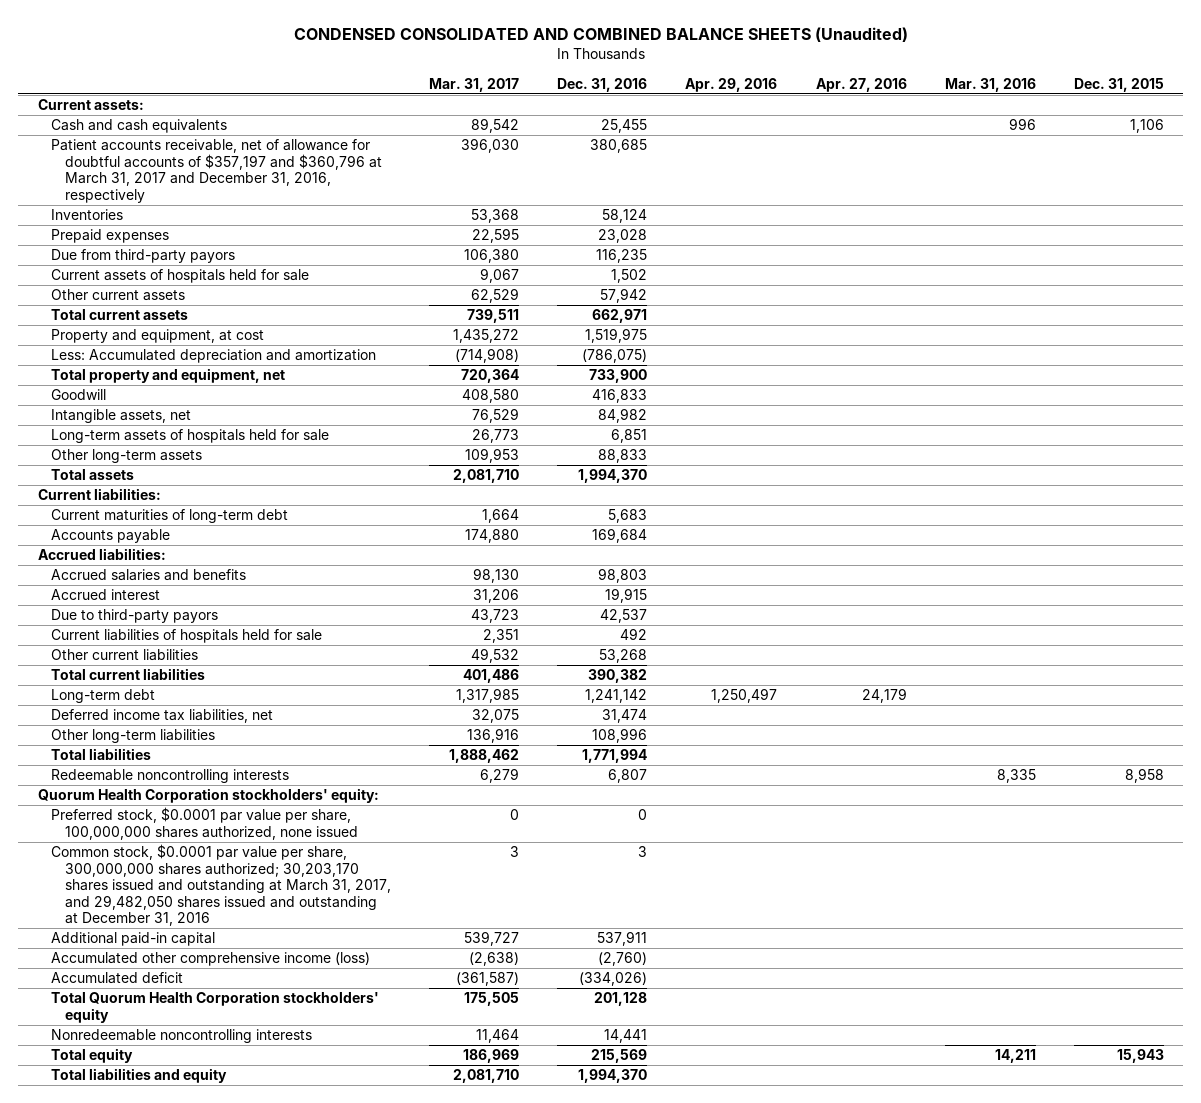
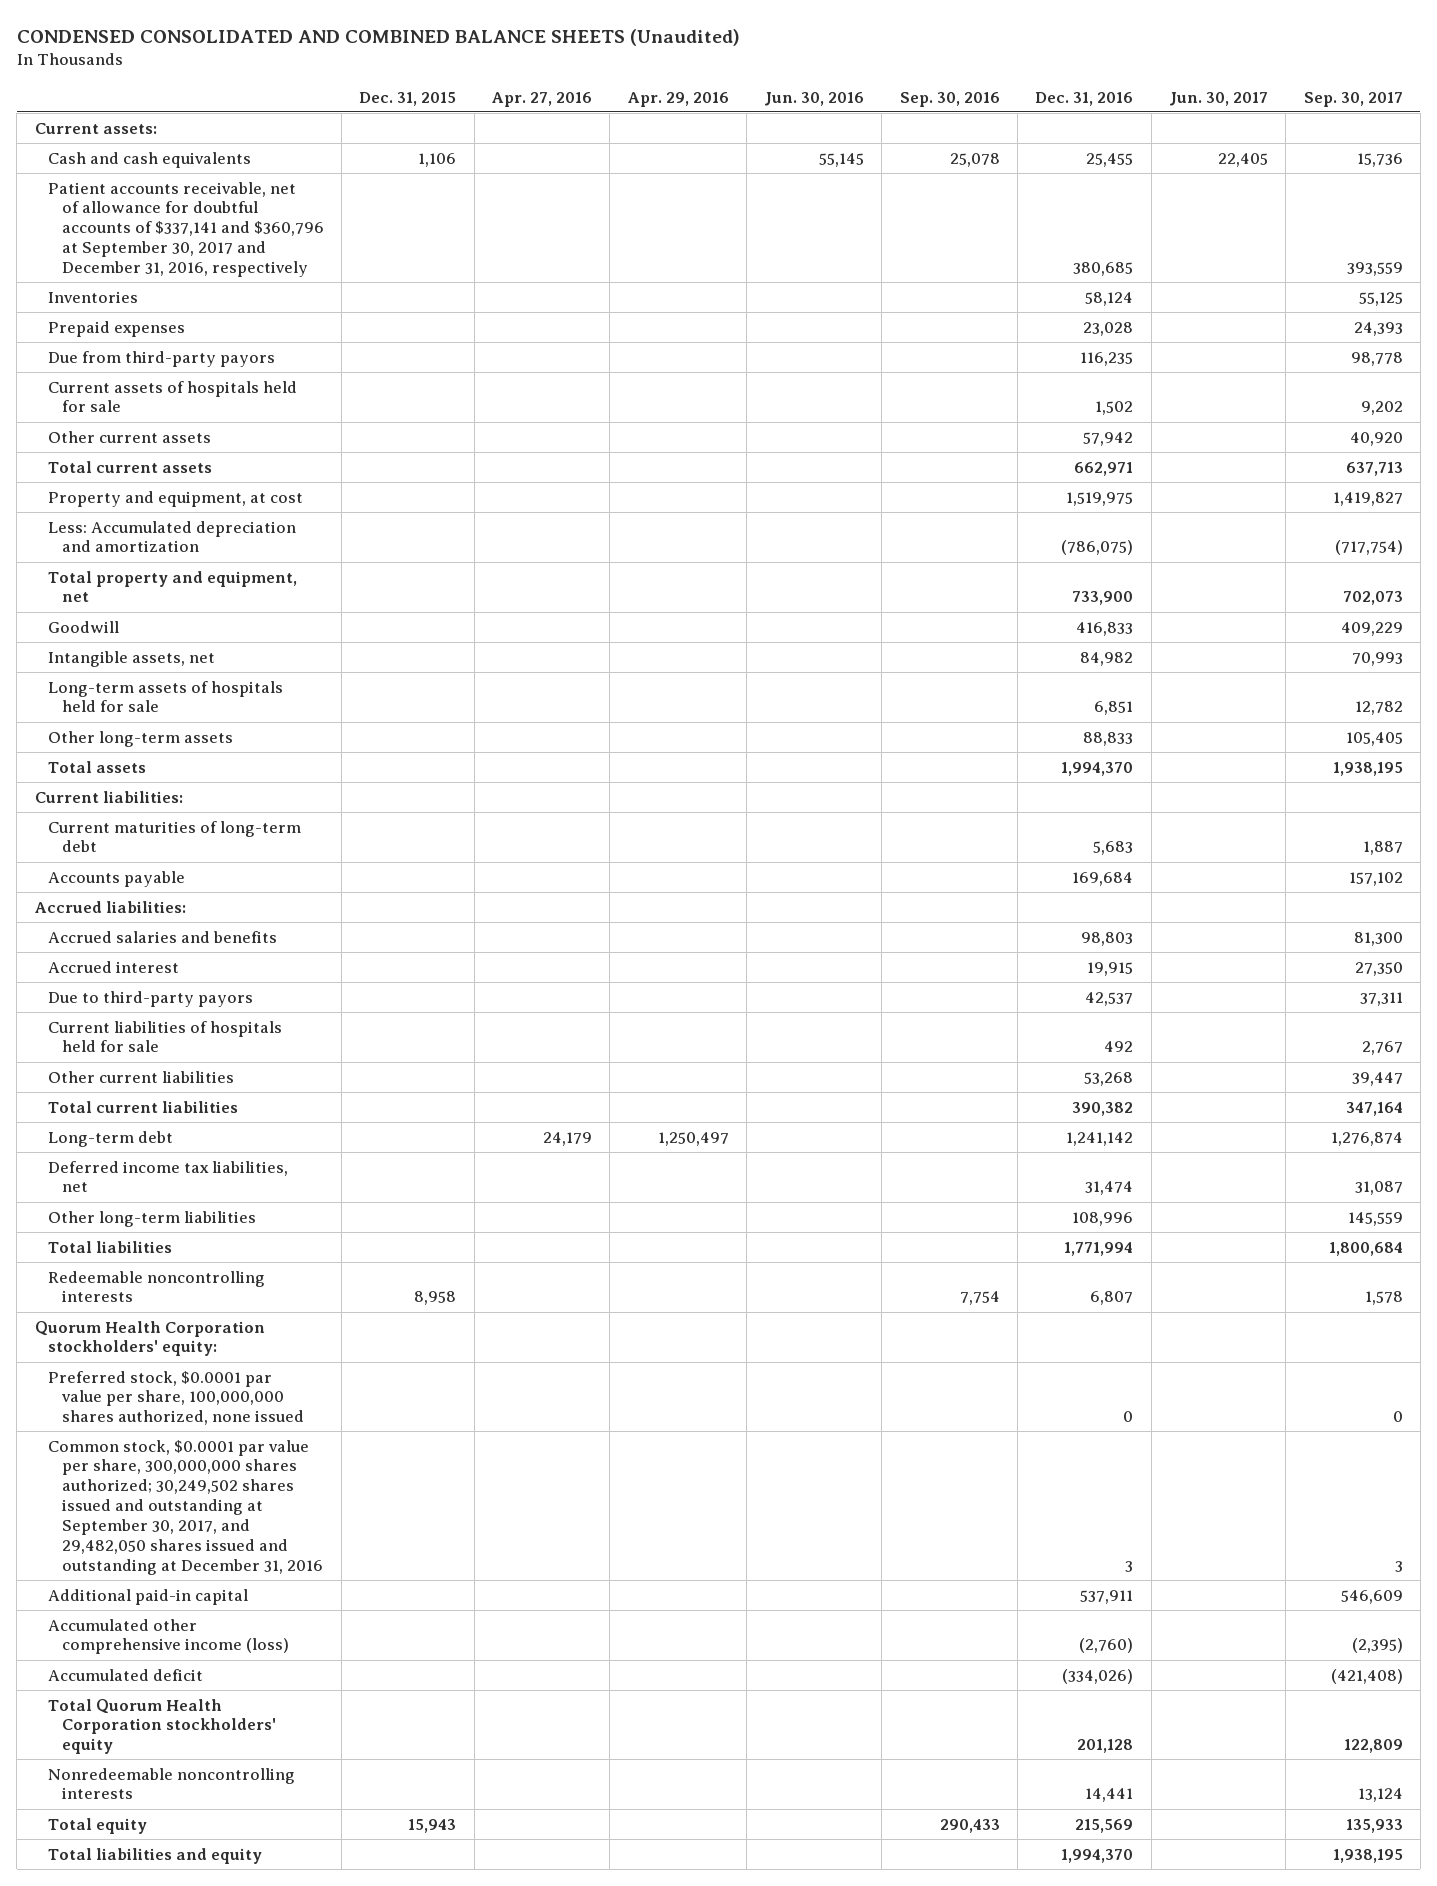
[428,77,519,92] Mar. 31, 2017 -> none
[944,77,1036,92] Mar. 31, 2016 -> none
none -> [764,91,865,106] Jun. 30, 2016
none -> [899,91,1000,107] Sep. 30, 2016
none -> [1168,91,1268,106] Jun. 30, 2017
none -> [1303,91,1403,107] Sep. 30, 2017
[51,139,382,203] Patient accounts receivable, net of allowance for doubtful accounts of $357,197 and $360,796 at March 31, 2017 and December 31, 2016, respectively -> [48,181,324,278] Patient accounts receivable, net of allowance for doubtful accounts of $337,141 and $360,796 at September 30, 2017 and December 31, 2016, respectively
[51,844,391,927] Common stock, $0.0001 par value per share, 300,000,000 shares authorized; 30,203,170 shares issued and outstanding at March 31, 2017, and 29,482,050 shares issued and outstanding at December 31, 2016 -> [48,1439,323,1576] Common stock, $0.0001 par value per share, 300,000,000 shares authorized; 30,249,502 shares issued and outstanding at September 30, 2017, and 29,482,050 shares issued and outstanding at December 31, 2016

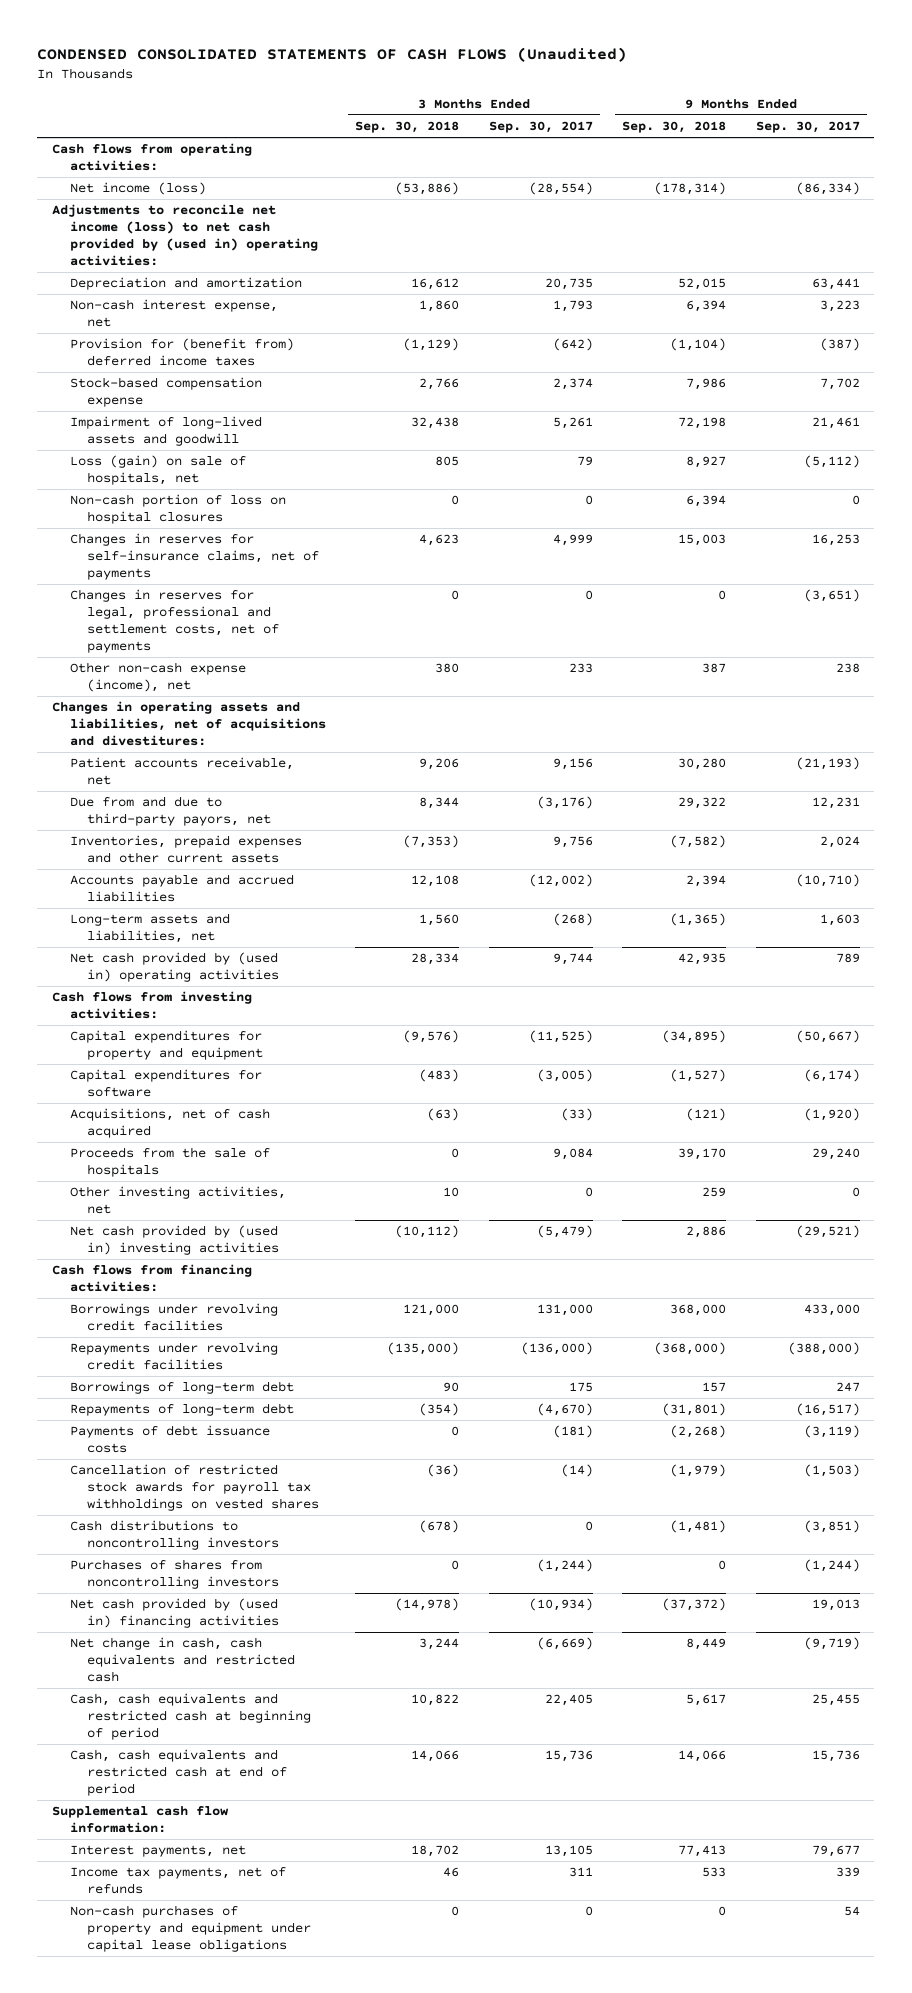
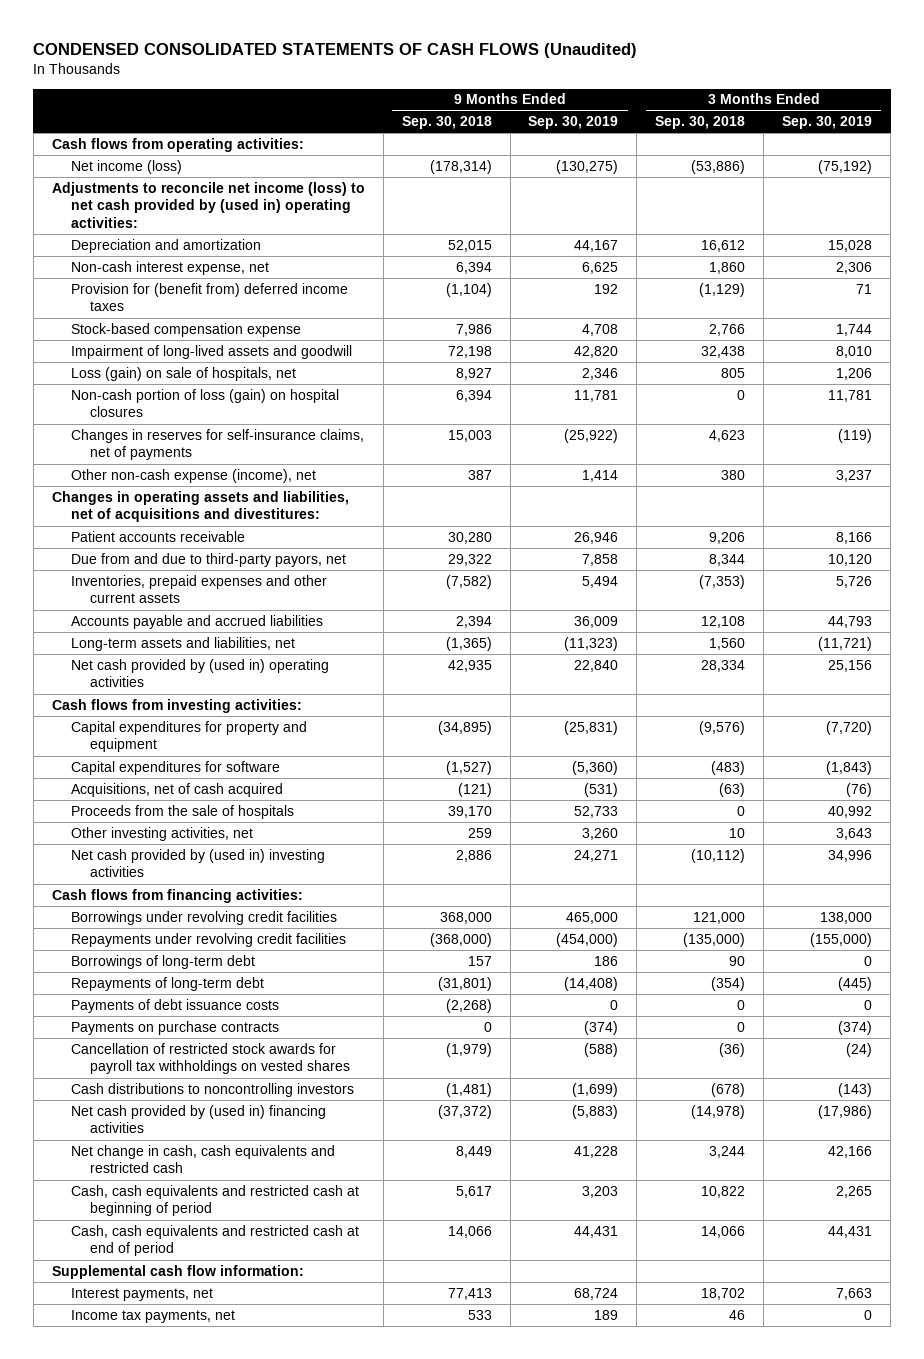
[488,121,593,134] Sep. 30, 2017 -> none
[755,121,860,134] Sep. 30, 2017 -> none
none -> [528,116,619,130] Sep. 30, 2019
none -> [782,116,873,130] Sep. 30, 2019
[69,494,286,525] Non-cash portion of loss on hospital closures -> [70,388,339,418] Non-cash portion of loss (gain) on hospital closures
[69,589,280,653] Changes in reserves for legal, professional and settlement costs, net of payments -> none
[69,757,294,786] Patient accounts receivable, net -> [70,530,245,542] Patient accounts receivable
none -> [70,1020,279,1035] Payments on purchase contracts
[69,1559,280,1590] Purchases of shares from noncontrolling investors -> none
[69,1905,312,1952] Non-cash purchases of property and equipment under capital lease obligations -> none
[69,1867,286,1895] Income tax payments, net of refunds -> [70,1309,235,1323] Income tax payments, net

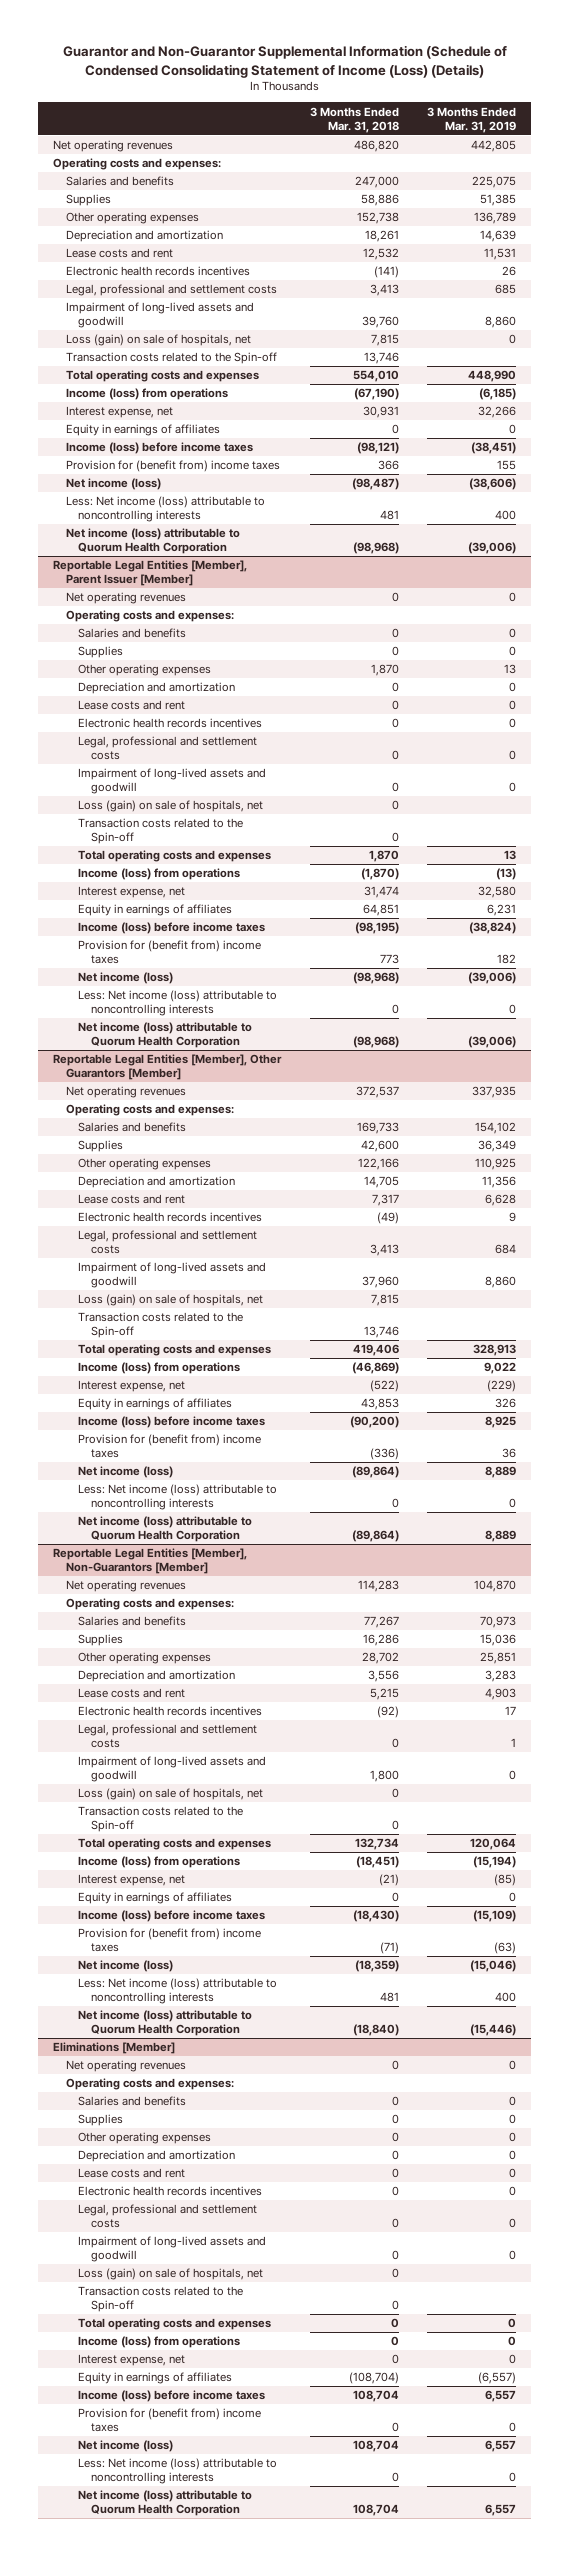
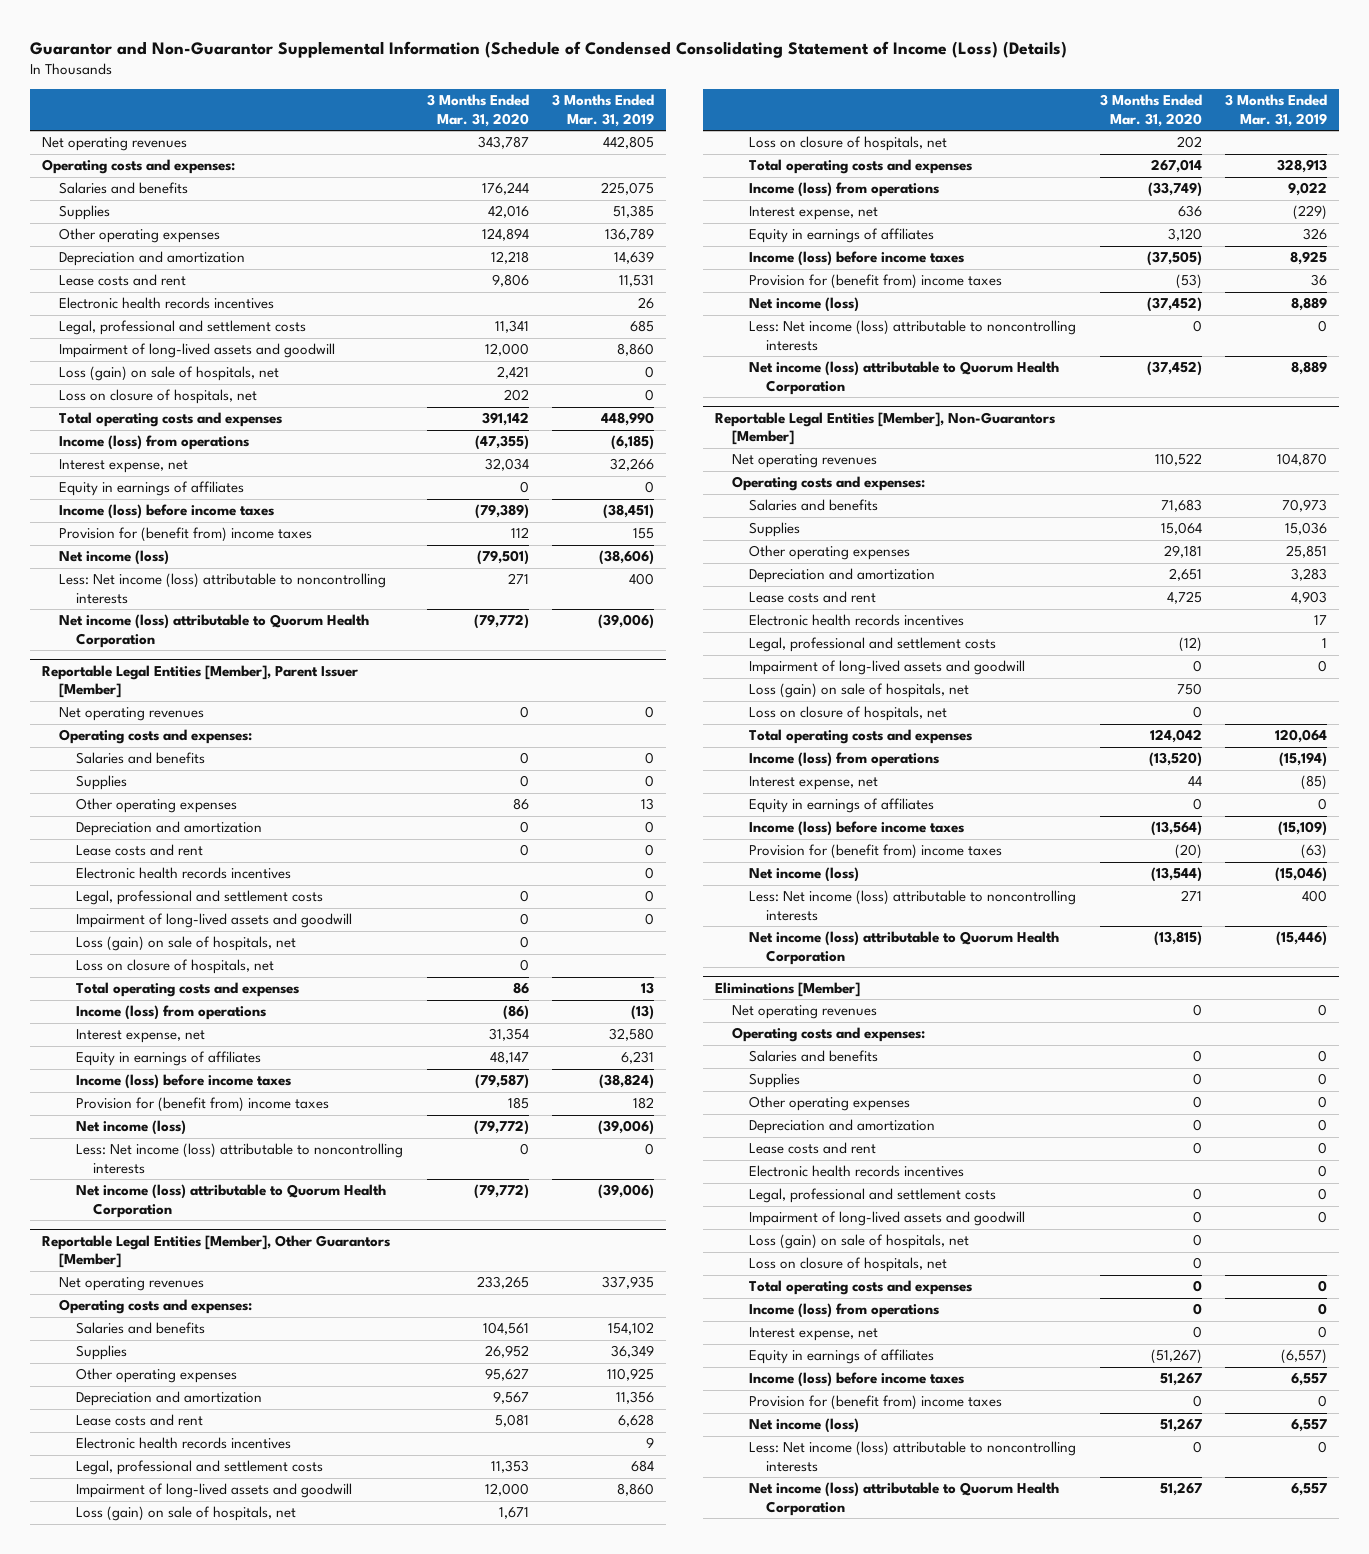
[309,106,399,133] 3 Months Ended Mar. 31, 2018 -> none
none -> [426,94,529,127] 3 Months Ended Mar. 31, 2020
[65,352,277,365] Transaction costs related to the Spin-off -> none
none -> [59,389,258,405] Loss on closure of hospitals, net
[78,818,244,845] Transaction costs related to the Spin-off -> none
none -> [76,959,275,975] Loss on closure of hospitals, net
[78,1312,244,1339] Transaction costs related to the Spin-off -> none
none -> [749,136,948,152] Loss on closure of hospitals, net
[78,1806,244,1833] Transaction costs related to the Spin-off -> none
none -> [749,706,948,722] Loss on closure of hospitals, net
[78,2286,244,2313] Transaction costs related to the Spin-off -> none
none -> [749,1257,948,1273] Loss on closure of hospitals, net

